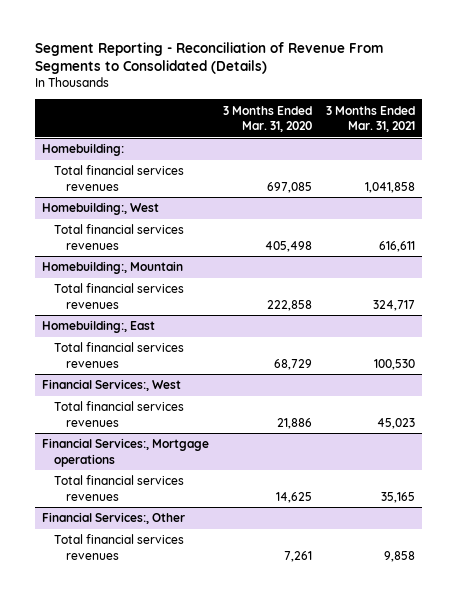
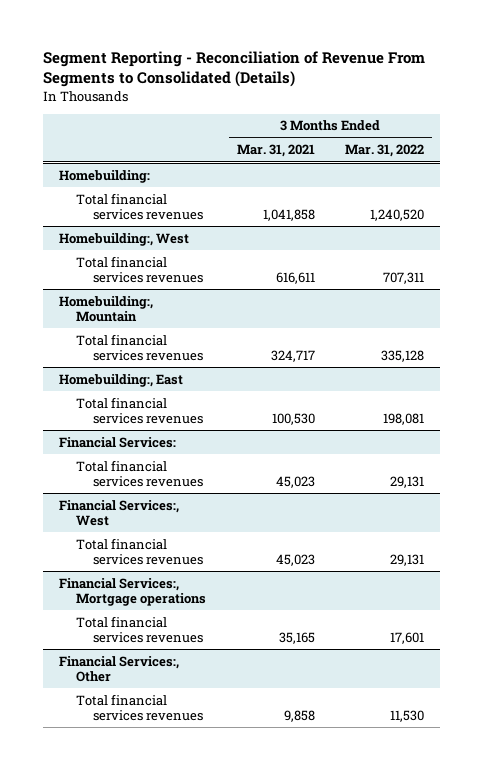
[222,105,312,132] 3 Months Ended Mar. 31, 2020 -> none
none -> [345,144,425,158] Mar. 31, 2022
none -> [58,436,176,448] Financial Services:
none -> [75,459,203,487] Total financial services revenues

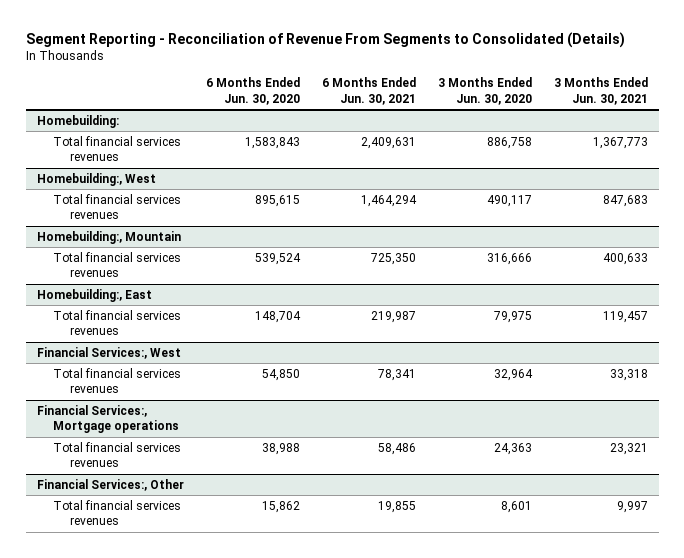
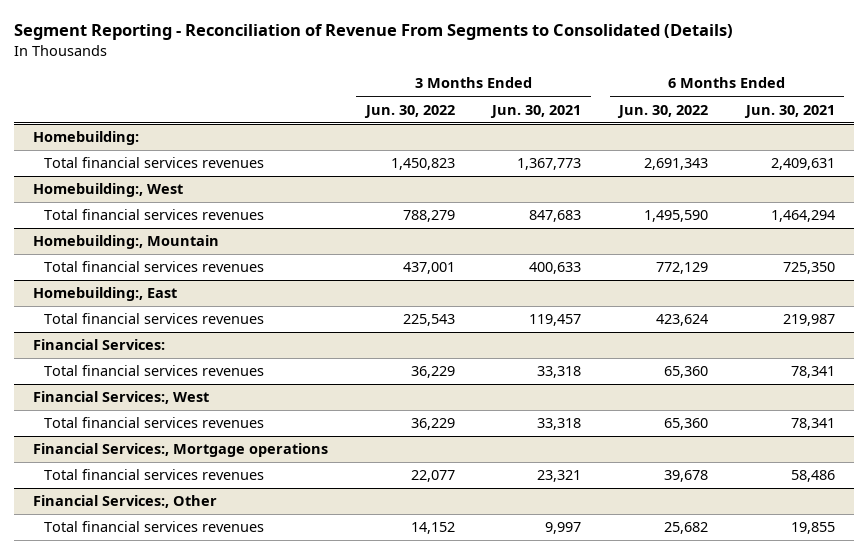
[205,77,300,105] 6 Months Ended Jun. 30, 2020 -> none
[437,77,532,105] 3 Months Ended Jun. 30, 2020 -> none
none -> [363,104,455,118] Jun. 30, 2022
none -> [617,104,709,118] Jun. 30, 2022
none -> [32,339,165,351] Financial Services:
none -> [44,365,265,377] Total financial services revenues

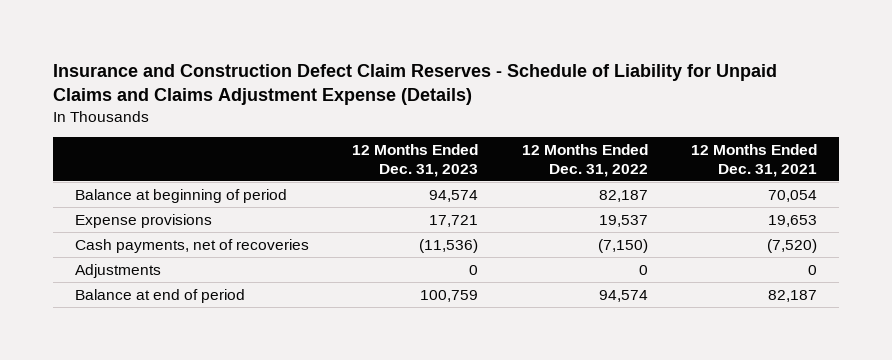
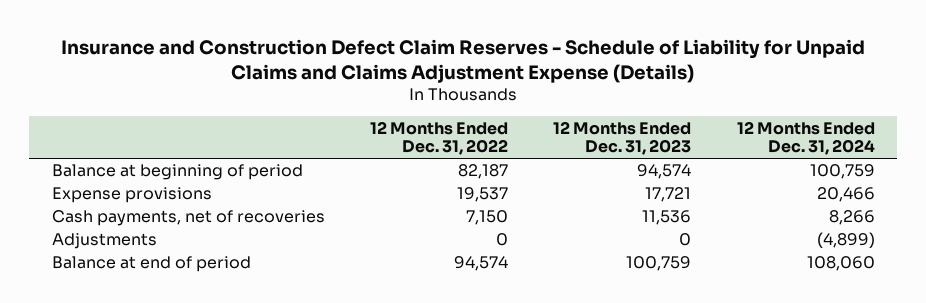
[691,143,818,177] 12 Months Ended Dec. 31, 2021 -> none
none -> [736,120,875,156] 12 Months Ended Dec. 31, 2024
[419,238,479,253] (11,536) -> [642,210,692,226] 11,536
[597,238,648,253] (7,150) -> [466,210,509,226] 7,150

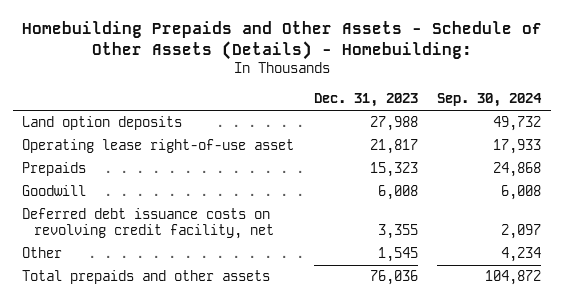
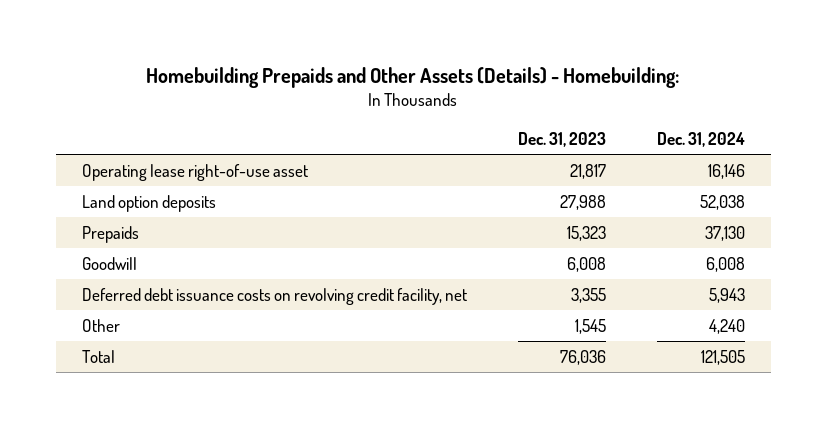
[21,20,542,60] Homebuilding Prepaids and Other Assets - Schedule of Other Assets (Details) - Homebuilding: -> [146,66,680,88] Homebuilding Prepaids and Other Assets (Details) - Homebuilding:
[437,93,543,108] Sep. 30, 2024 -> none
none -> [657,132,746,148] Dec. 31, 2024
[22,116,183,131] Land option deposits -> [81,194,216,212] Land option deposits
[22,270,271,285] Total prepaids and other assets -> [81,349,115,363] Total

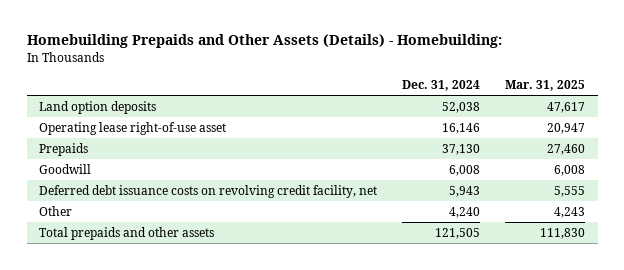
[517,132,606,148] Dec. 31, 2023 -> none
none -> [505,79,586,91] Mar. 31, 2025
[81,163,308,181] Operating lease right-of-use asset -> [39,121,227,135] Operating lease right-of-use asset
[81,349,115,363] Total -> [39,226,215,240] Total prepaids and other assets

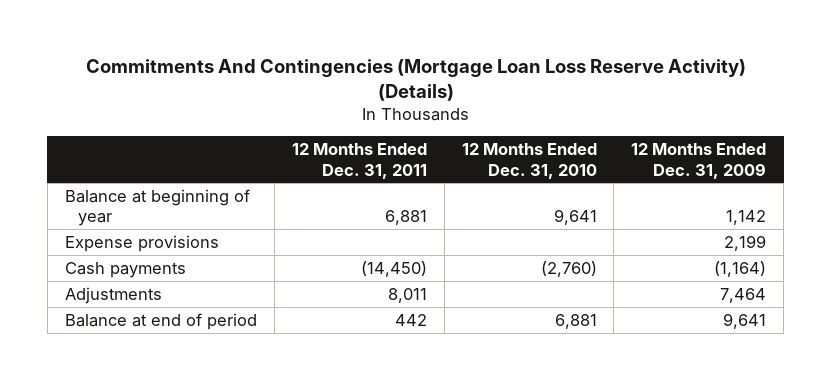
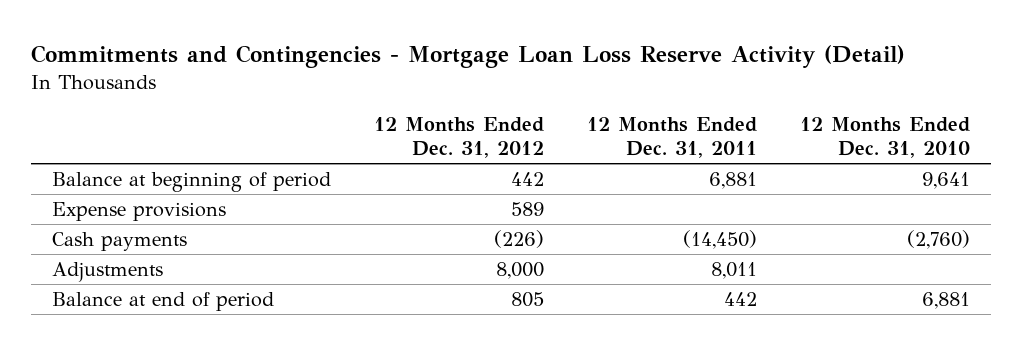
[85,58,746,101] Commitments And Contingencies (Mortgage Loan Loss Reserve Activity) (Details) -> [31,44,906,68] Commitments and Contingencies - Mortgage Loan Loss Reserve Activity (Detail)
[631,142,767,179] 12 Months Ended Dec. 31, 2009 -> none
none -> [374,116,545,158] 12 Months Ended Dec. 31, 2012
[64,188,250,227] Balance at beginning of year -> [52,172,332,193] Balance at beginning of period

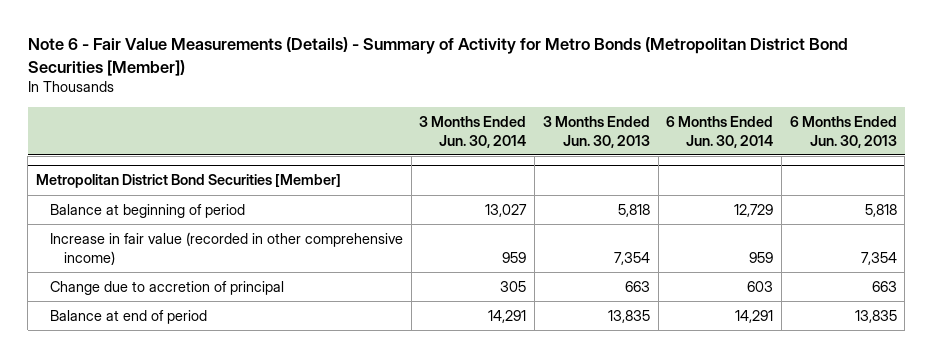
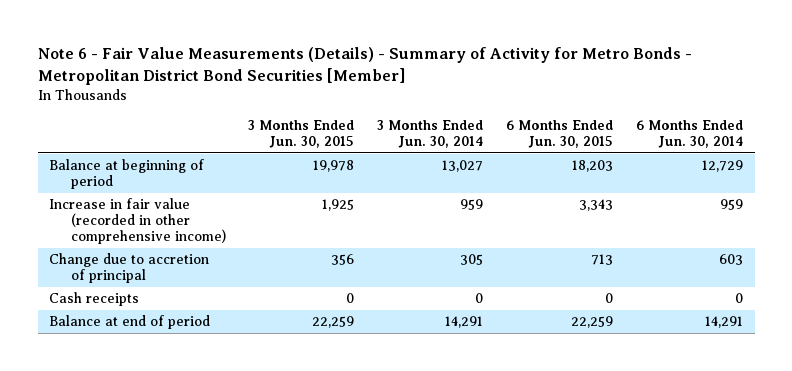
[27,37,848,76] Note 6 - Fair Value Measurements (Details) - Summary of Activity for Metro Bonds (Metropolitan District Bond Securities [Member]) -> [37,47,692,85] Note 6 - Fair Value Measurements (Details) - Summary of Activity for Metro Bonds - Metropolitan District Bond Securities [Member]
[542,115,650,148] 3 Months Ended Jun. 30, 2013 -> none
[789,115,897,148] 6 Months Ended Jun. 30, 2013 -> none
none -> [248,119,355,148] 3 Months Ended Jun. 30, 2015
none -> [506,119,614,148] 6 Months Ended Jun. 30, 2015
[35,174,341,189] Metropolitan District Bond Securities [Member] -> none
none -> [49,292,140,307] Cash receipts

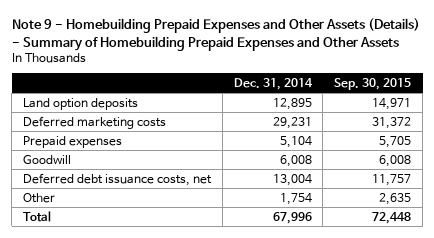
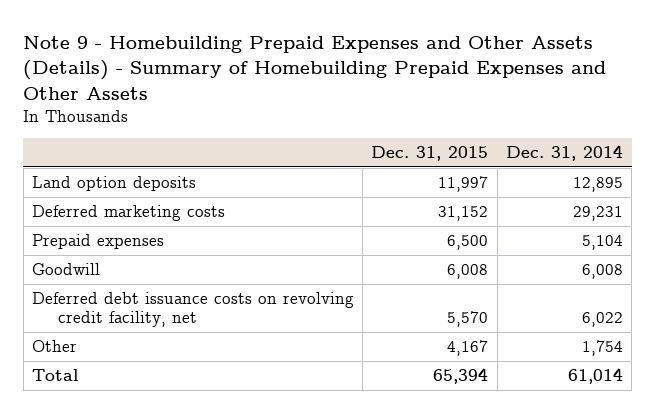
[334,78,412,91] Sep. 30, 2015 -> none
none -> [371,145,489,161] Dec. 31, 2015
[22,172,212,186] Deferred debt issuance costs, net -> [31,291,354,328] Deferred debt issuance costs on revolving credit facility, net
[272,173,312,186] 13,004 -> [582,312,624,328] 6,022
[272,211,312,224] 67,996 -> [568,367,624,384] 61,014

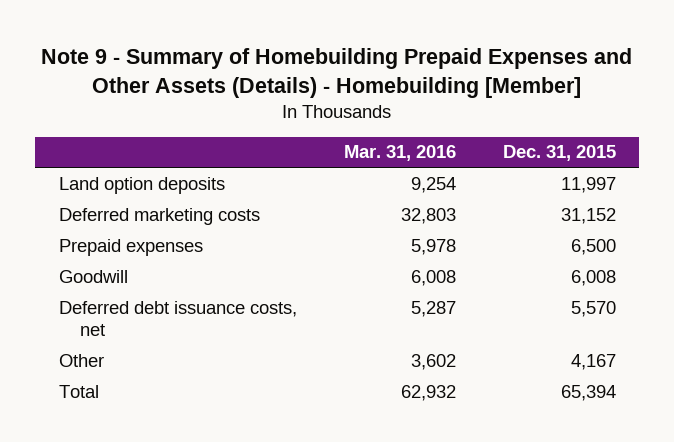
[23,35,607,100] Note 9 - Homebuilding Prepaid Expenses and Other Assets (Details) - Summary of Homebuilding Prepaid Expenses and Other Assets -> [41,47,633,98] Note 9 - Summary of Homebuilding Prepaid Expenses and Other Assets (Details) - Homebuilding [Member]
[506,144,624,161] Dec. 31, 2014 -> none
none -> [343,145,456,162] Mar. 31, 2016
[31,291,354,328] Deferred debt issuance costs on revolving credit facility, net -> [58,300,297,336] Deferred debt issuance costs, net

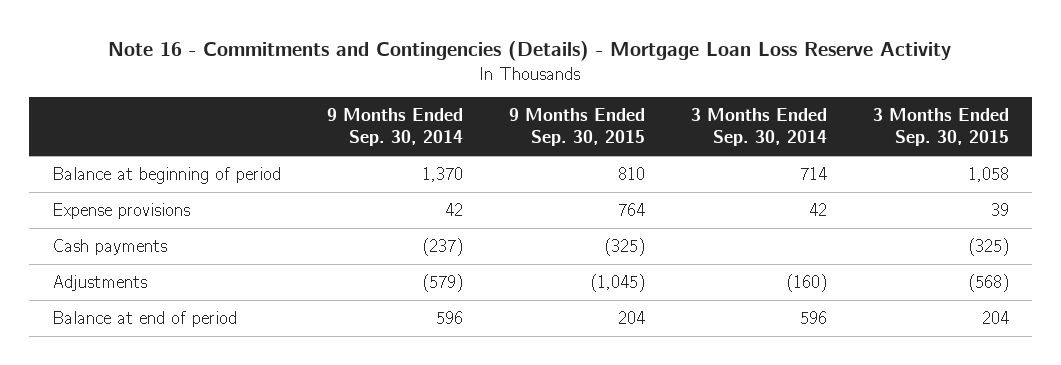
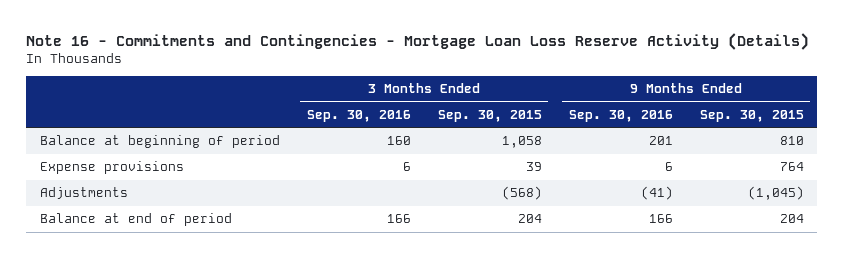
[108,41,952,62] Note 16 - Commitments and Contingencies (Details) - Mortgage Loan Loss Reserve Activity -> [26,33,810,51] Note 16 - Commitments and Contingencies - Mortgage Loan Loss Reserve Activity (Details)
[326,108,463,147] 9 Months Ended Sep. 30, 2014 -> none
[690,108,827,147] 3 Months Ended Sep. 30, 2014 -> none
none -> [306,109,411,122] Sep. 30, 2016
none -> [568,109,673,122] Sep. 30, 2016
[51,238,167,255] Cash payments -> none

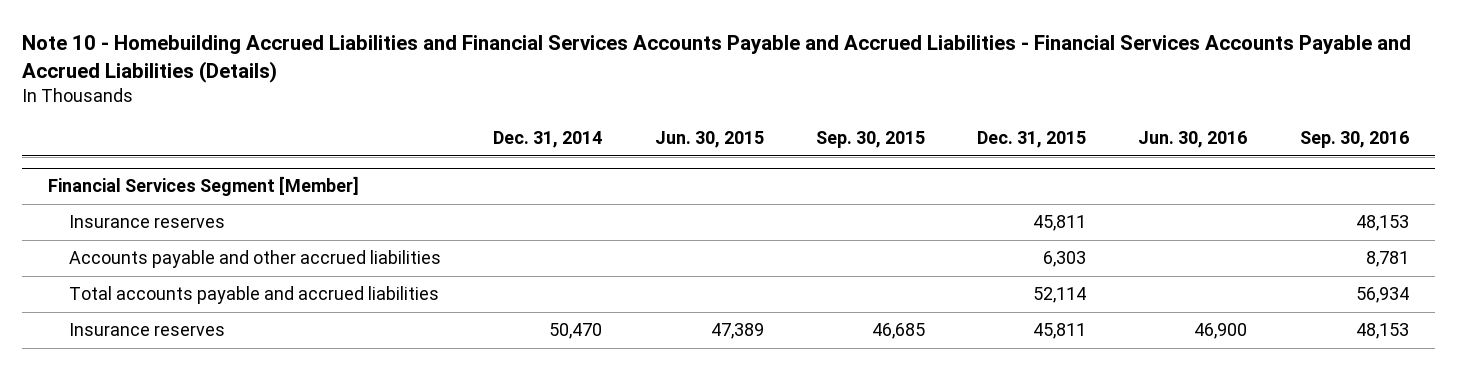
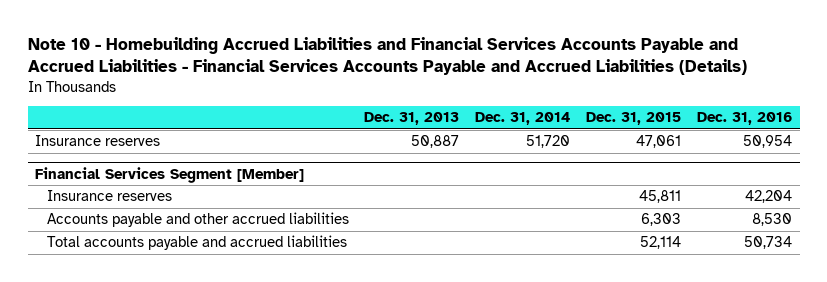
[654,131,764,149] Jun. 30, 2015 -> none
[815,131,925,149] Sep. 30, 2015 -> none
[1138,131,1248,149] Jun. 30, 2016 -> none
[1299,131,1409,149] Sep. 30, 2016 -> none
none -> [364,112,460,126] Dec. 31, 2013
none -> [696,112,792,126] Dec. 31, 2016
none -> [35,135,161,147] Insurance reserves
[69,323,226,337] Insurance reserves -> none

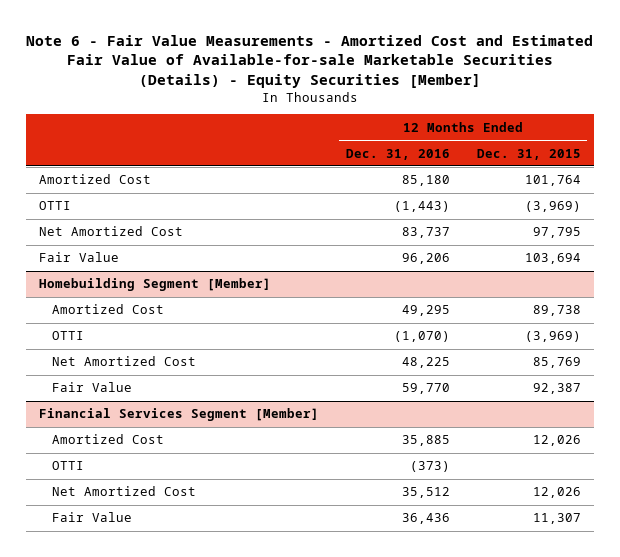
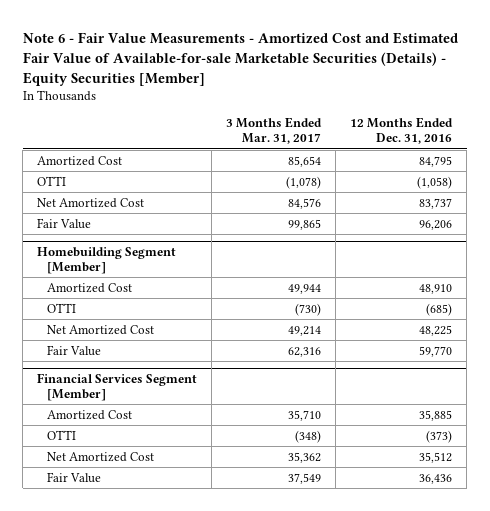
[476,148,581,160] Dec. 31, 2015 -> none
none -> [226,117,323,145] 3 Months Ended Mar. 31, 2017
[402,175,451,187] 85,180 -> [419,155,453,167] 84,795
[394,201,451,213] (1,443) -> [417,175,453,189] (1,058)
[402,305,451,317] 49,295 -> [419,283,453,294] 48,910
[394,331,451,343] (1,070) -> [426,302,453,316] (685)

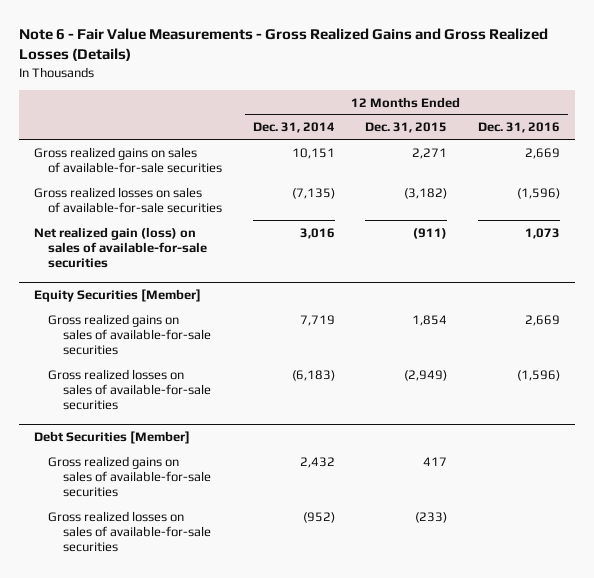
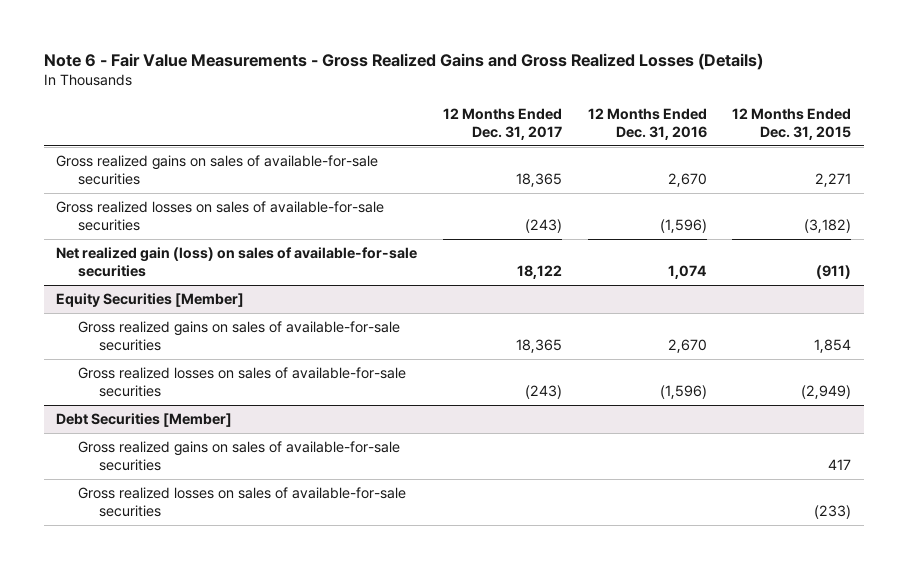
[252,122,335,134] Dec. 31, 2014 -> none
none -> [442,107,562,140] 12 Months Ended Dec. 31, 2017
[524,147,560,159] 2,669 -> [667,173,707,188] 2,670
[524,227,560,239] 1,073 -> [667,265,707,280] 1,074
[524,314,560,326] 2,669 -> [667,339,707,354] 2,670

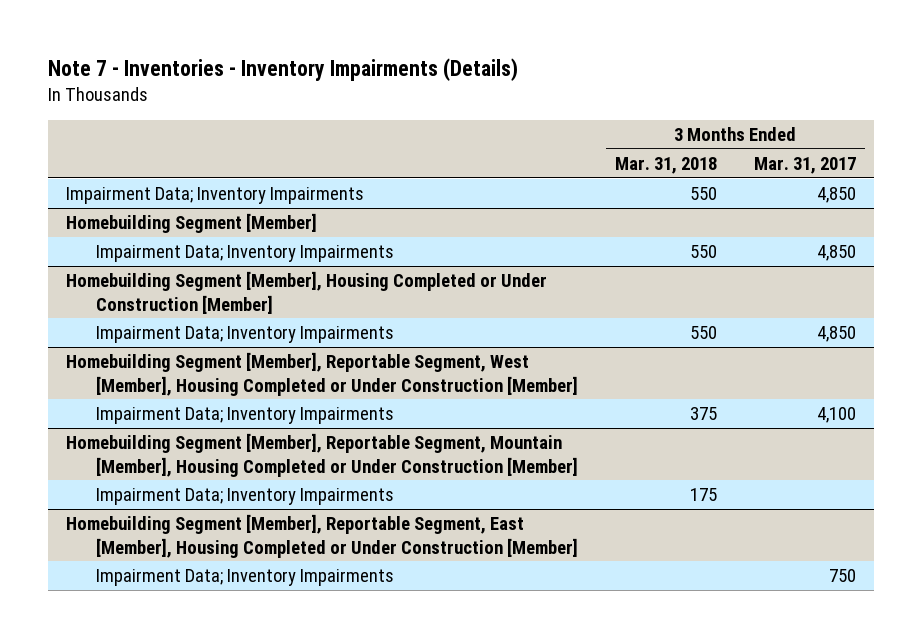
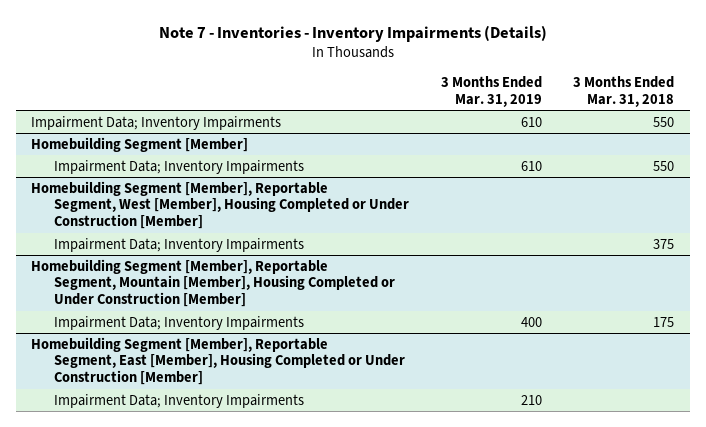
[753,156,856,174] Mar. 31, 2017 -> none
none -> [440,76,542,107] 3 Months Ended Mar. 31, 2019
[66,271,548,314] Homebuilding Segment [Member], Housing Completed or Under Construction [Member] -> none
[95,326,394,344] Impairment Data; Inventory Impairments -> none

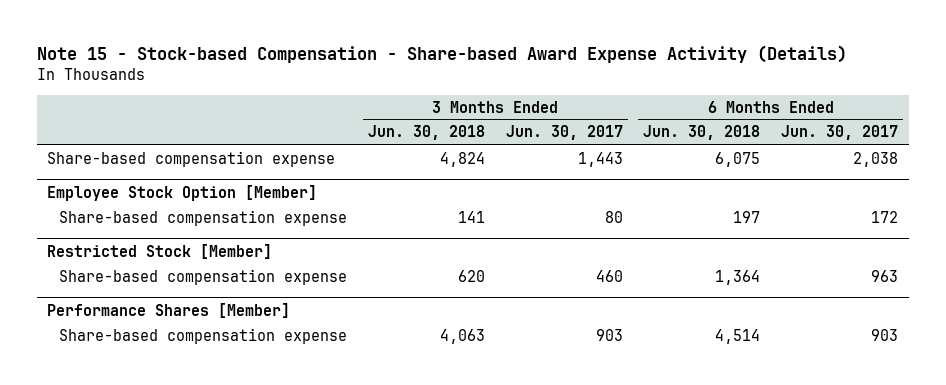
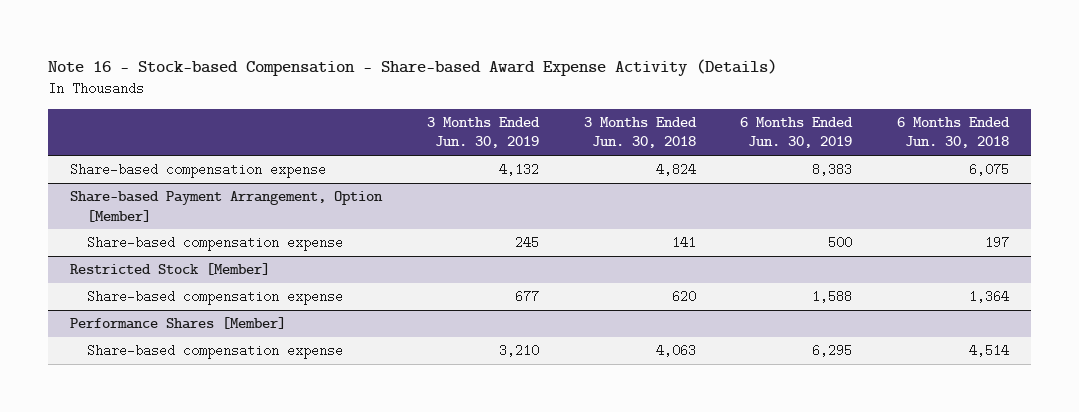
[37,45,848,64] Note 15 - Stock-based Compensation - Share-based Award Expense Activity (Details) -> [47,59,777,77] Note 16 - Stock-based Compensation - Share-based Award Expense Activity (Details)
[505,125,623,141] Jun. 30, 2017 -> none
[781,125,899,141] Jun. 30, 2017 -> none
none -> [426,117,540,149] 3 Months Ended Jun. 30, 2019
none -> [740,117,854,149] 6 Months Ended Jun. 30, 2019
[47,184,318,201] Employee Stock Option [Member] -> [70,191,384,222] Share-based Payment Arrangement, Option [Member]

